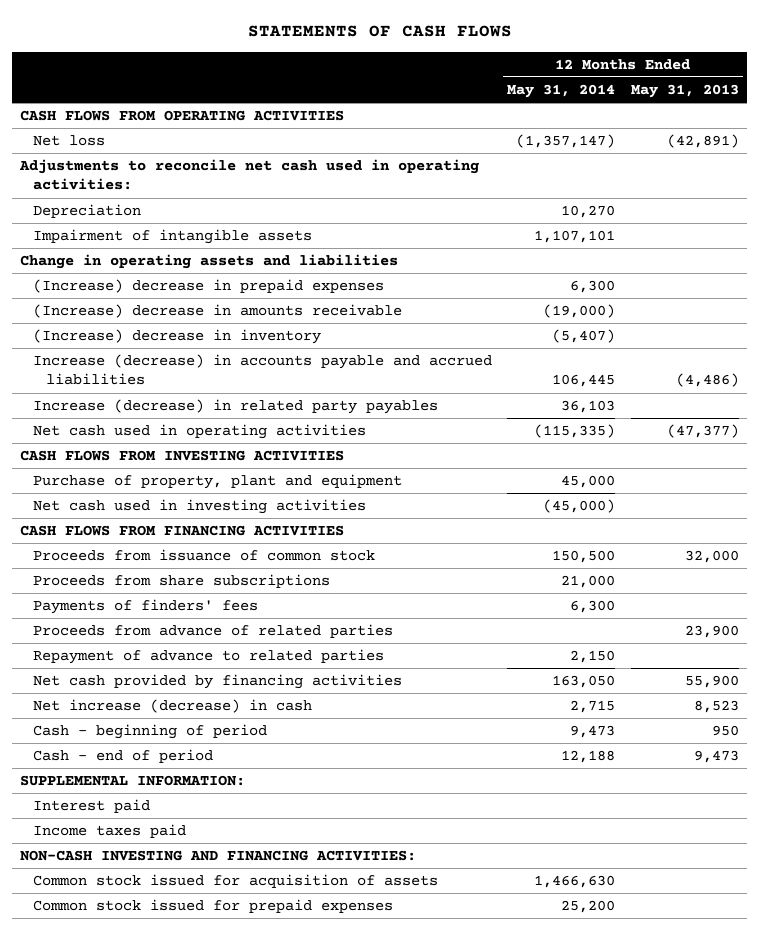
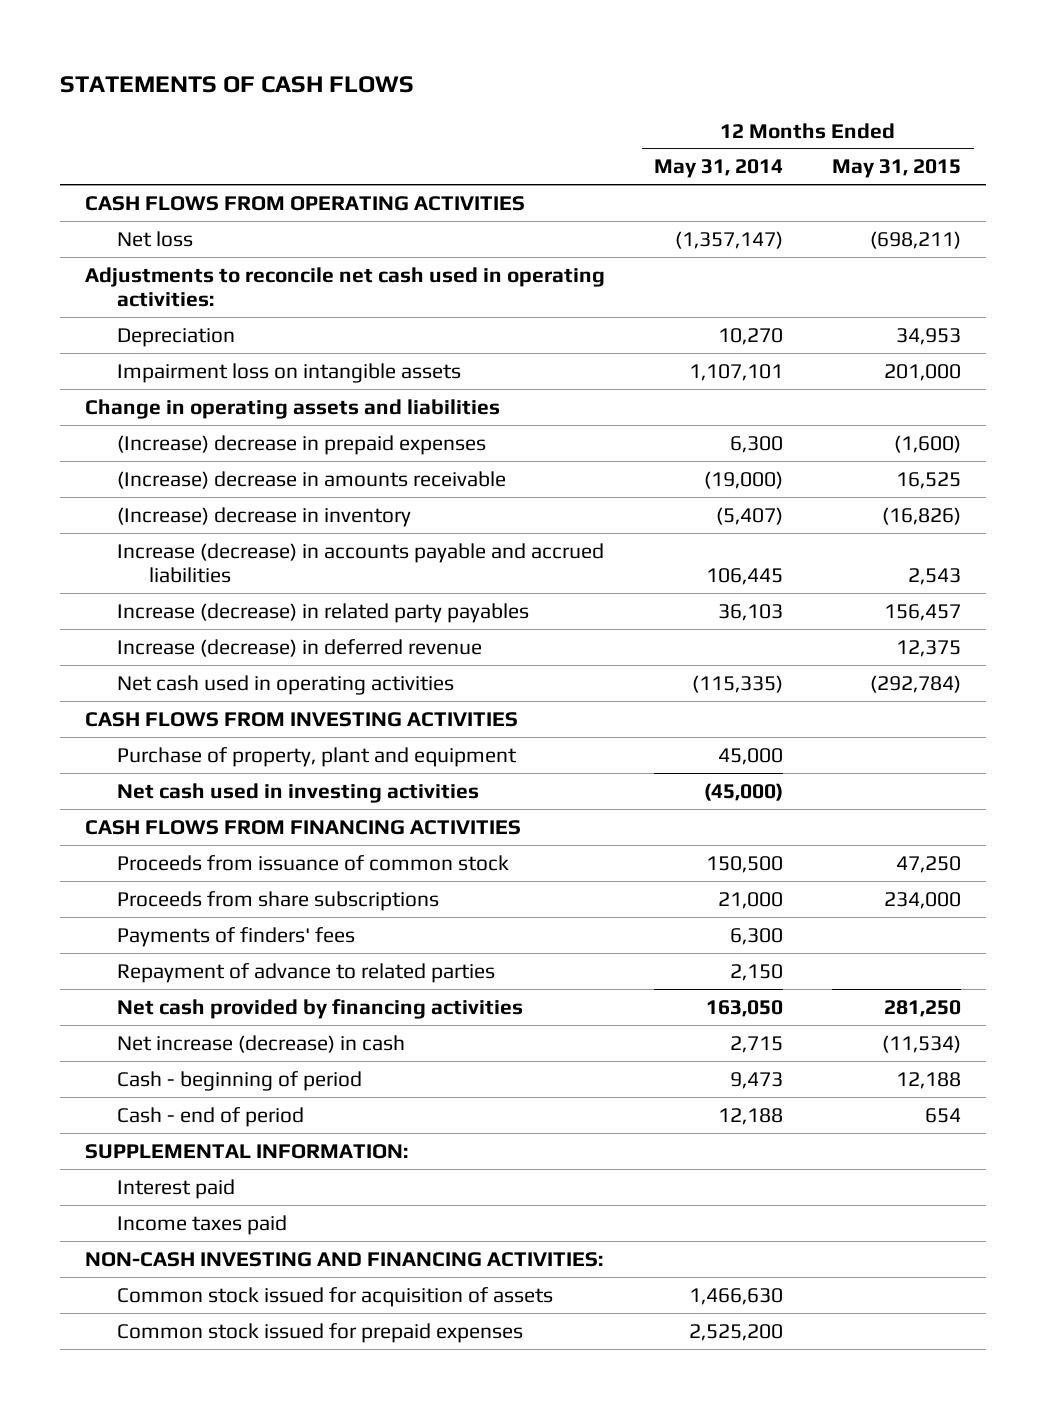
[630,84,739,99] May 31, 2013 -> none
none -> [832,159,962,179] May 31, 2015
[32,229,312,245] Impairment of intangible assets -> [116,362,461,383] Impairment loss on intangible assets
none -> [116,638,482,657] Increase (decrease) in deferred revenue
[32,624,393,639] Proceeds from advance of related parties -> none
[561,900,616,914] 25,200 -> [689,1323,784,1341] 2,525,200

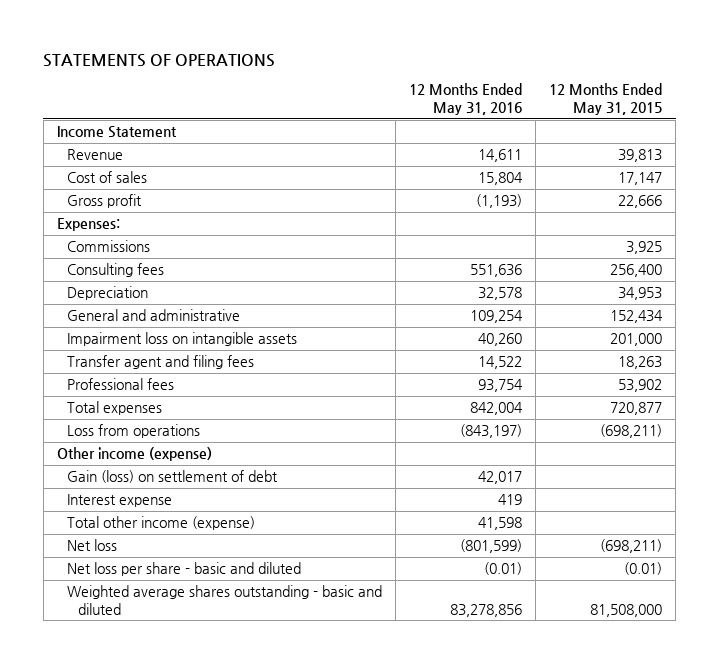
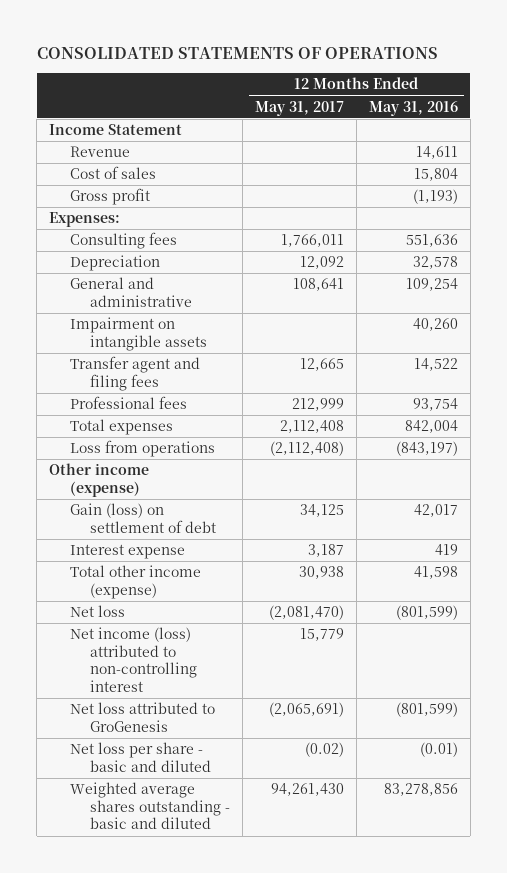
[43,53,276,67] STATEMENTS OF OPERATIONS -> [36,46,438,59] CONSOLIDATED STATEMENTS OF OPERATIONS
[549,83,663,116] 12 Months Ended May 31, 2015 -> none
none -> [255,100,345,116] May 31, 2017
[67,240,151,253] Commissions -> none
[67,332,298,347] Impairment loss on intangible assets -> [69,317,208,351] Impairment on intangible assets
none -> [69,627,198,692] Net income (loss) attributed to non-controlling interest
none -> [69,702,215,732] Net loss attributed to GroGenesis

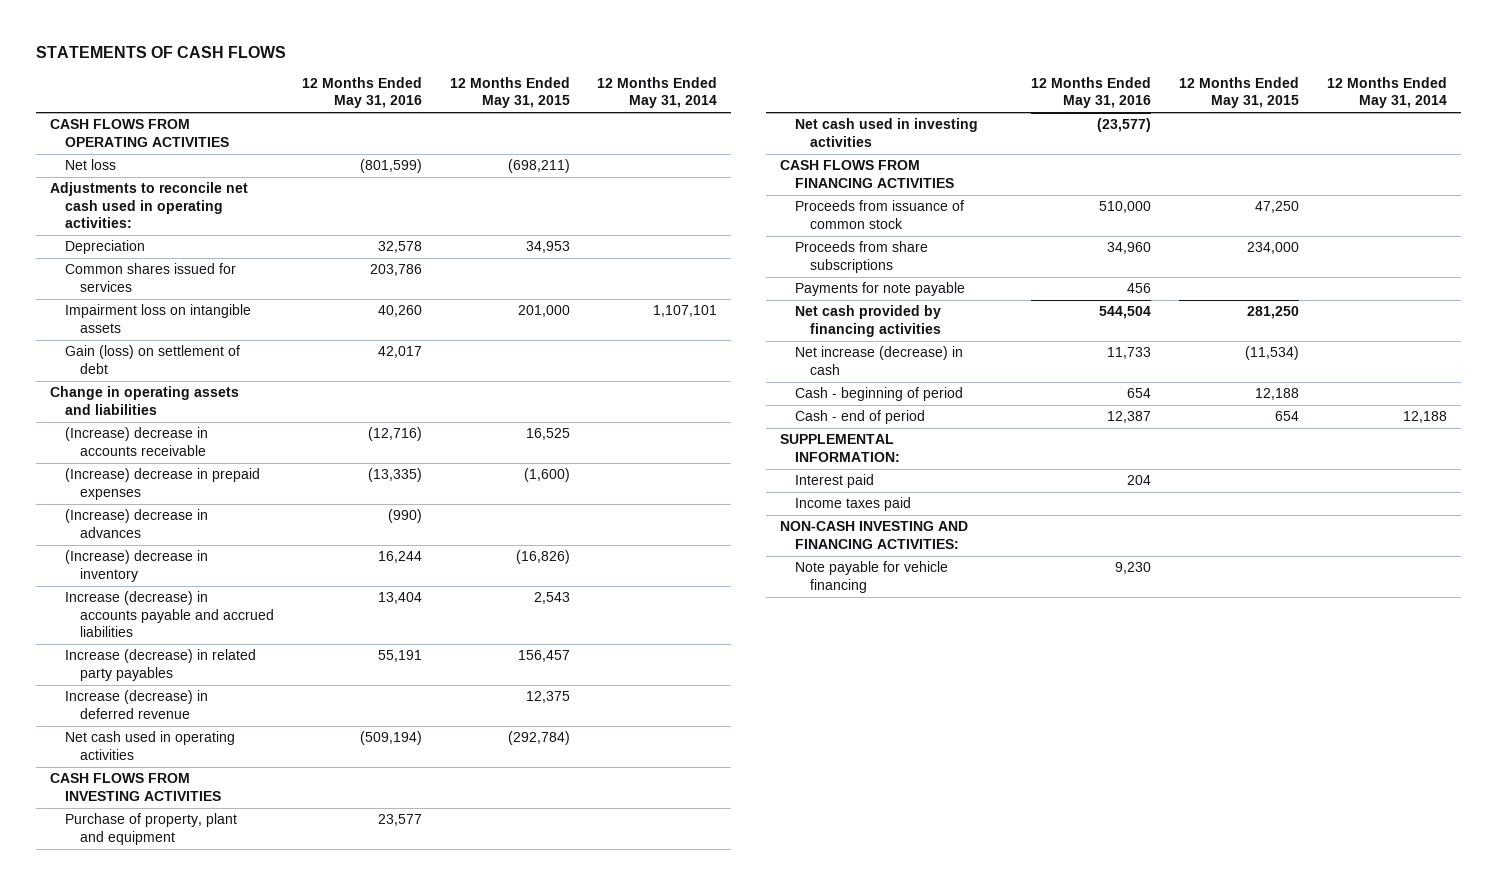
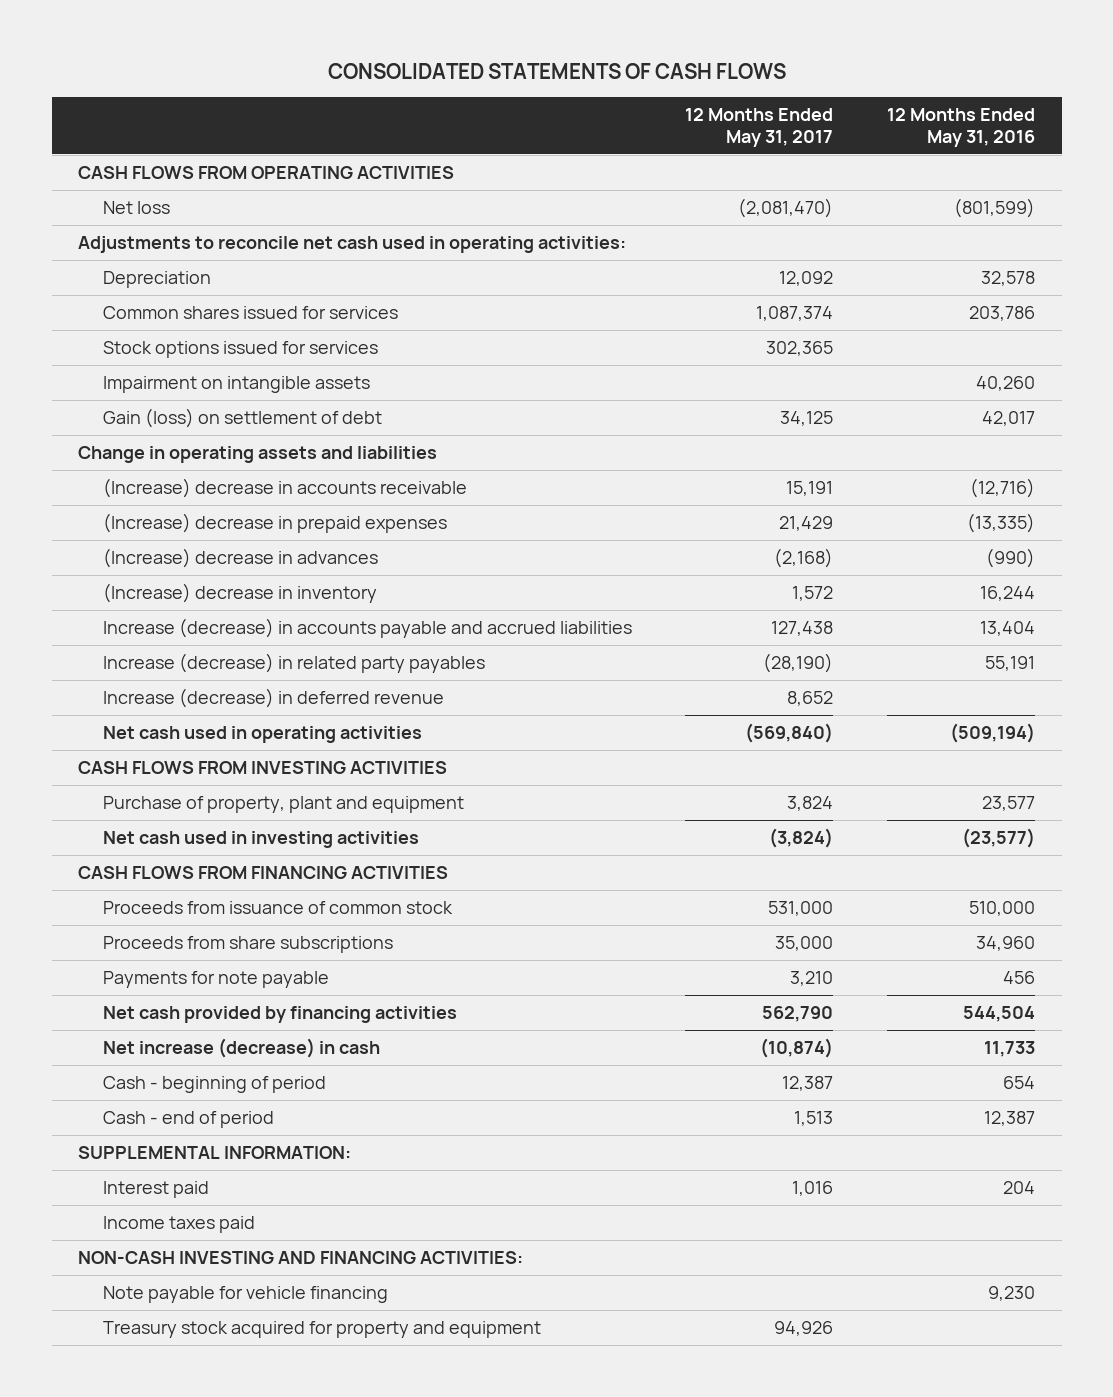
[36,45,287,58] STATEMENTS OF CASH FLOWS -> [327,63,786,80] CONSOLIDATED STATEMENTS OF CASH FLOWS
[449,76,570,109] 12 Months Ended May 31, 2015 -> none
[597,76,718,109] 12 Months Ended May 31, 2014 -> none
none -> [685,108,834,147] 12 Months Ended May 31, 2017
none -> [102,341,378,359] Stock options issued for services
[65,304,252,333] Impairment loss on intangible assets -> [102,376,370,394] Impairment on intangible assets
none -> [102,1321,541,1339] Treasury stock acquired for property and equipment

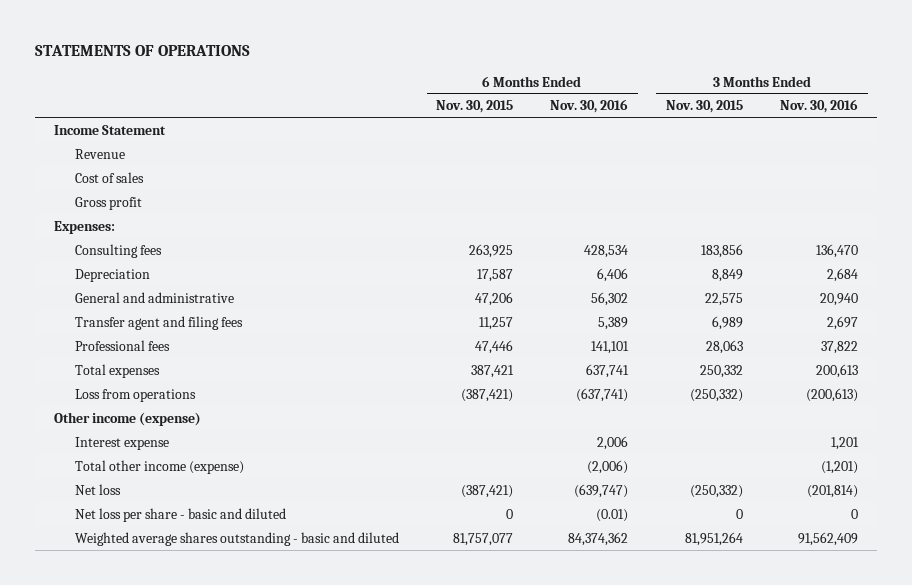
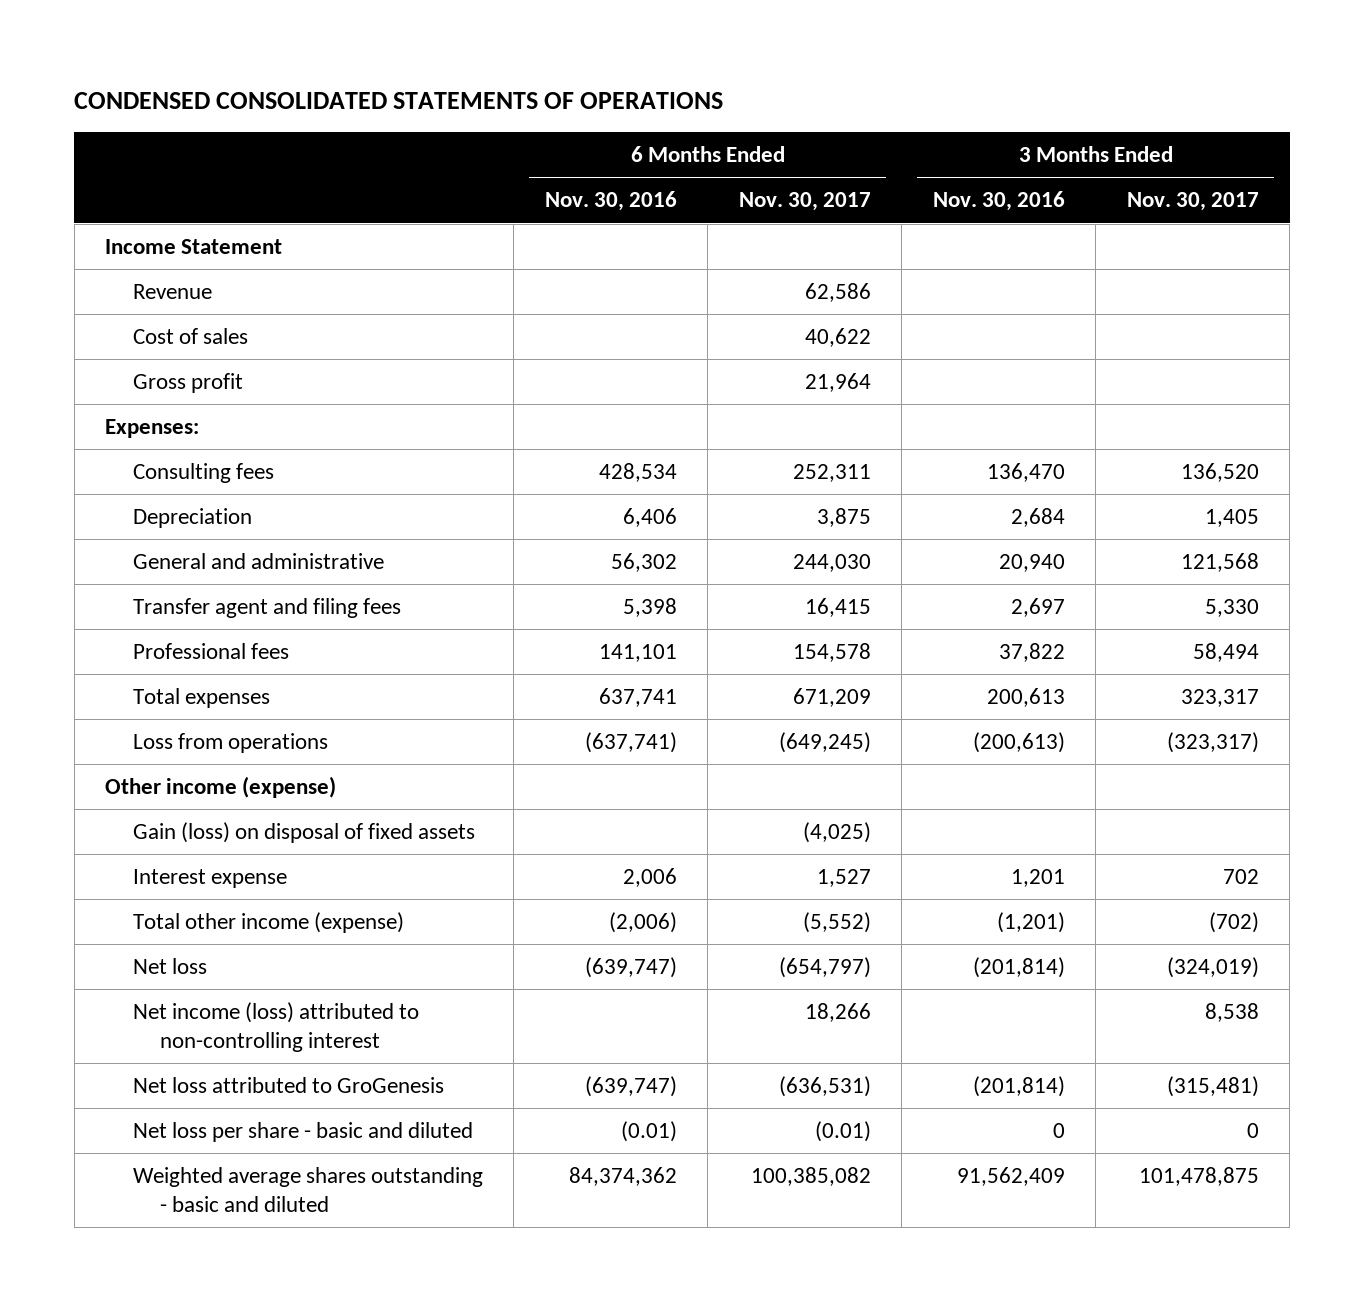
[35,45,251,57] STATEMENTS OF OPERATIONS -> [74,92,724,110] CONDENSED CONSOLIDATED STATEMENTS OF OPERATIONS
[435,100,513,114] Nov. 30, 2015 -> none
[665,100,743,114] Nov. 30, 2015 -> none
none -> [738,192,871,212] Nov. 30, 2017
none -> [1126,192,1259,212] Nov. 30, 2017
[598,316,629,330] 5,389 -> [622,598,677,618] 5,398
none -> [132,822,475,844] Gain (loss) on disposal of fixed assets
none -> [132,1002,419,1052] Net income (loss) attributed to non-controlling interest
none -> [132,1077,444,1094] Net loss attributed to GroGenesis

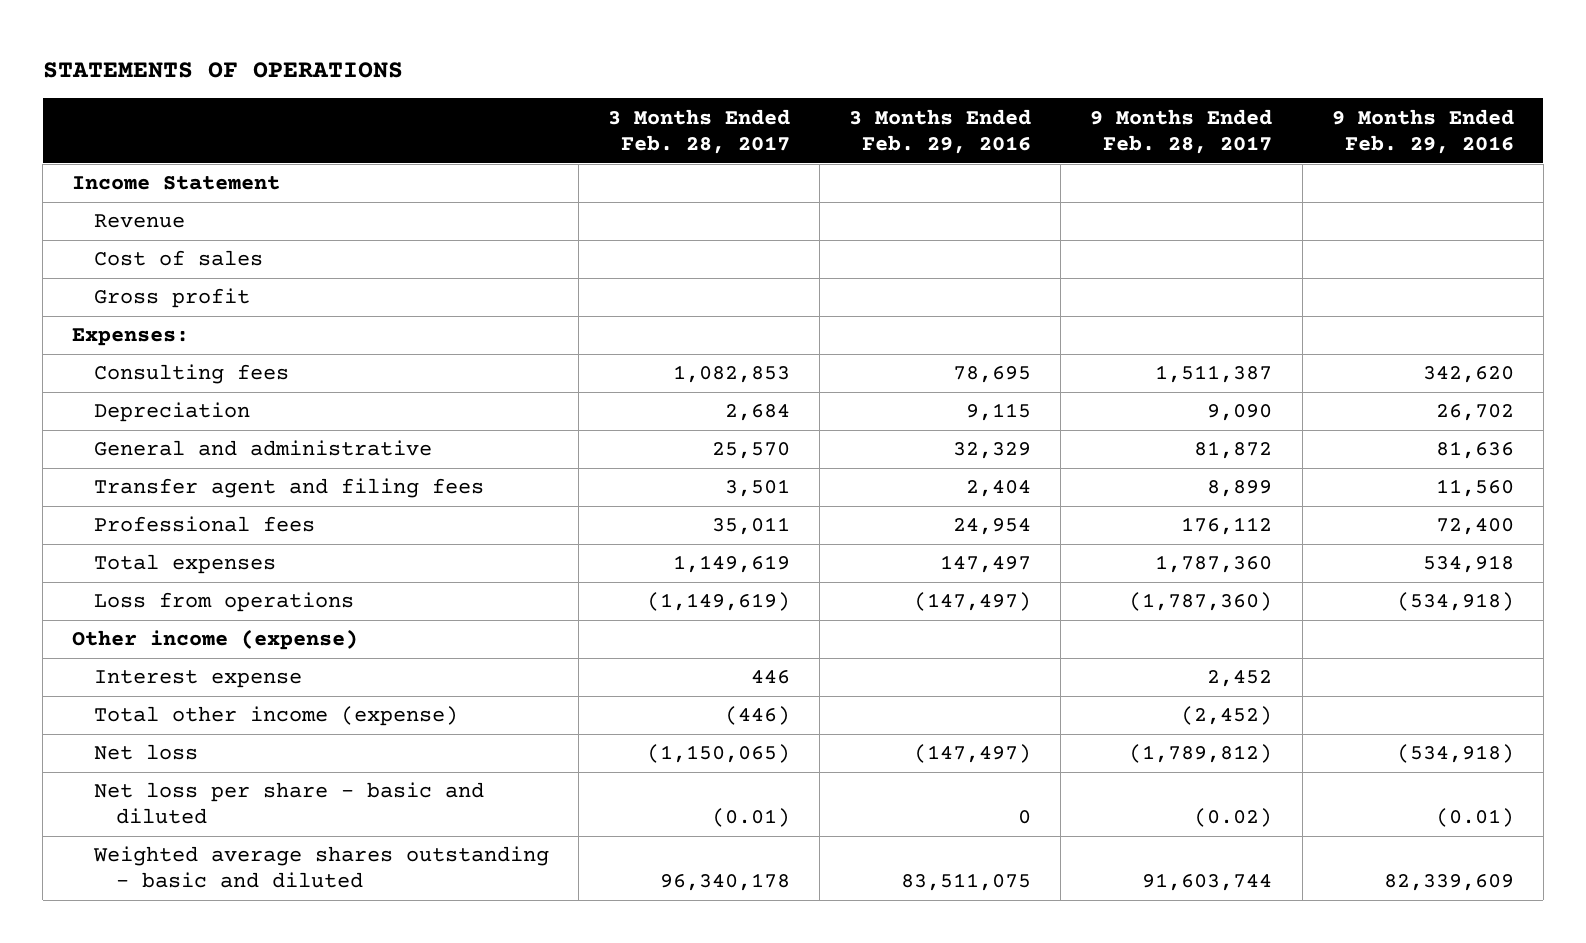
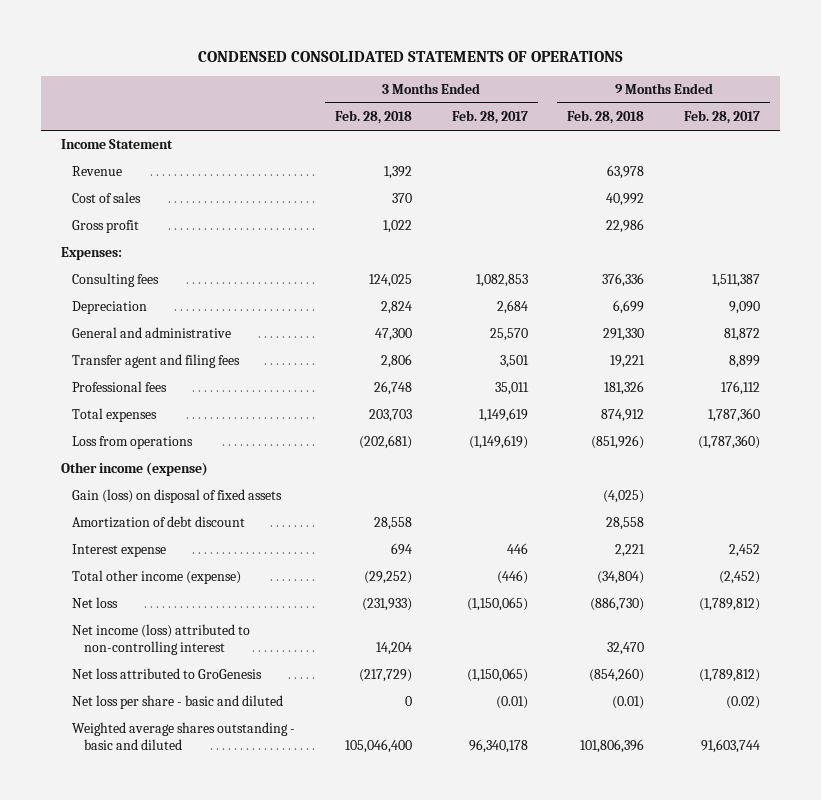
[42,61,403,78] STATEMENTS OF OPERATIONS -> [197,51,623,63] CONDENSED CONSOLIDATED STATEMENTS OF OPERATIONS
[849,108,1032,154] 3 Months Ended Feb. 29, 2016 -> none
[1331,108,1514,154] 9 Months Ended Feb. 29, 2016 -> none
none -> [335,110,413,125] Feb. 28, 2018
none -> [567,110,645,125] Feb. 28, 2018
none -> [72,489,283,504] Gain (loss) on disposal of fixed assets
none -> [72,516,246,529] Amortization of debt discount
none -> [72,624,251,655] Net income (loss) attributed to non-controlling interest
none -> [72,668,263,680] Net loss attributed to GroGenesis

